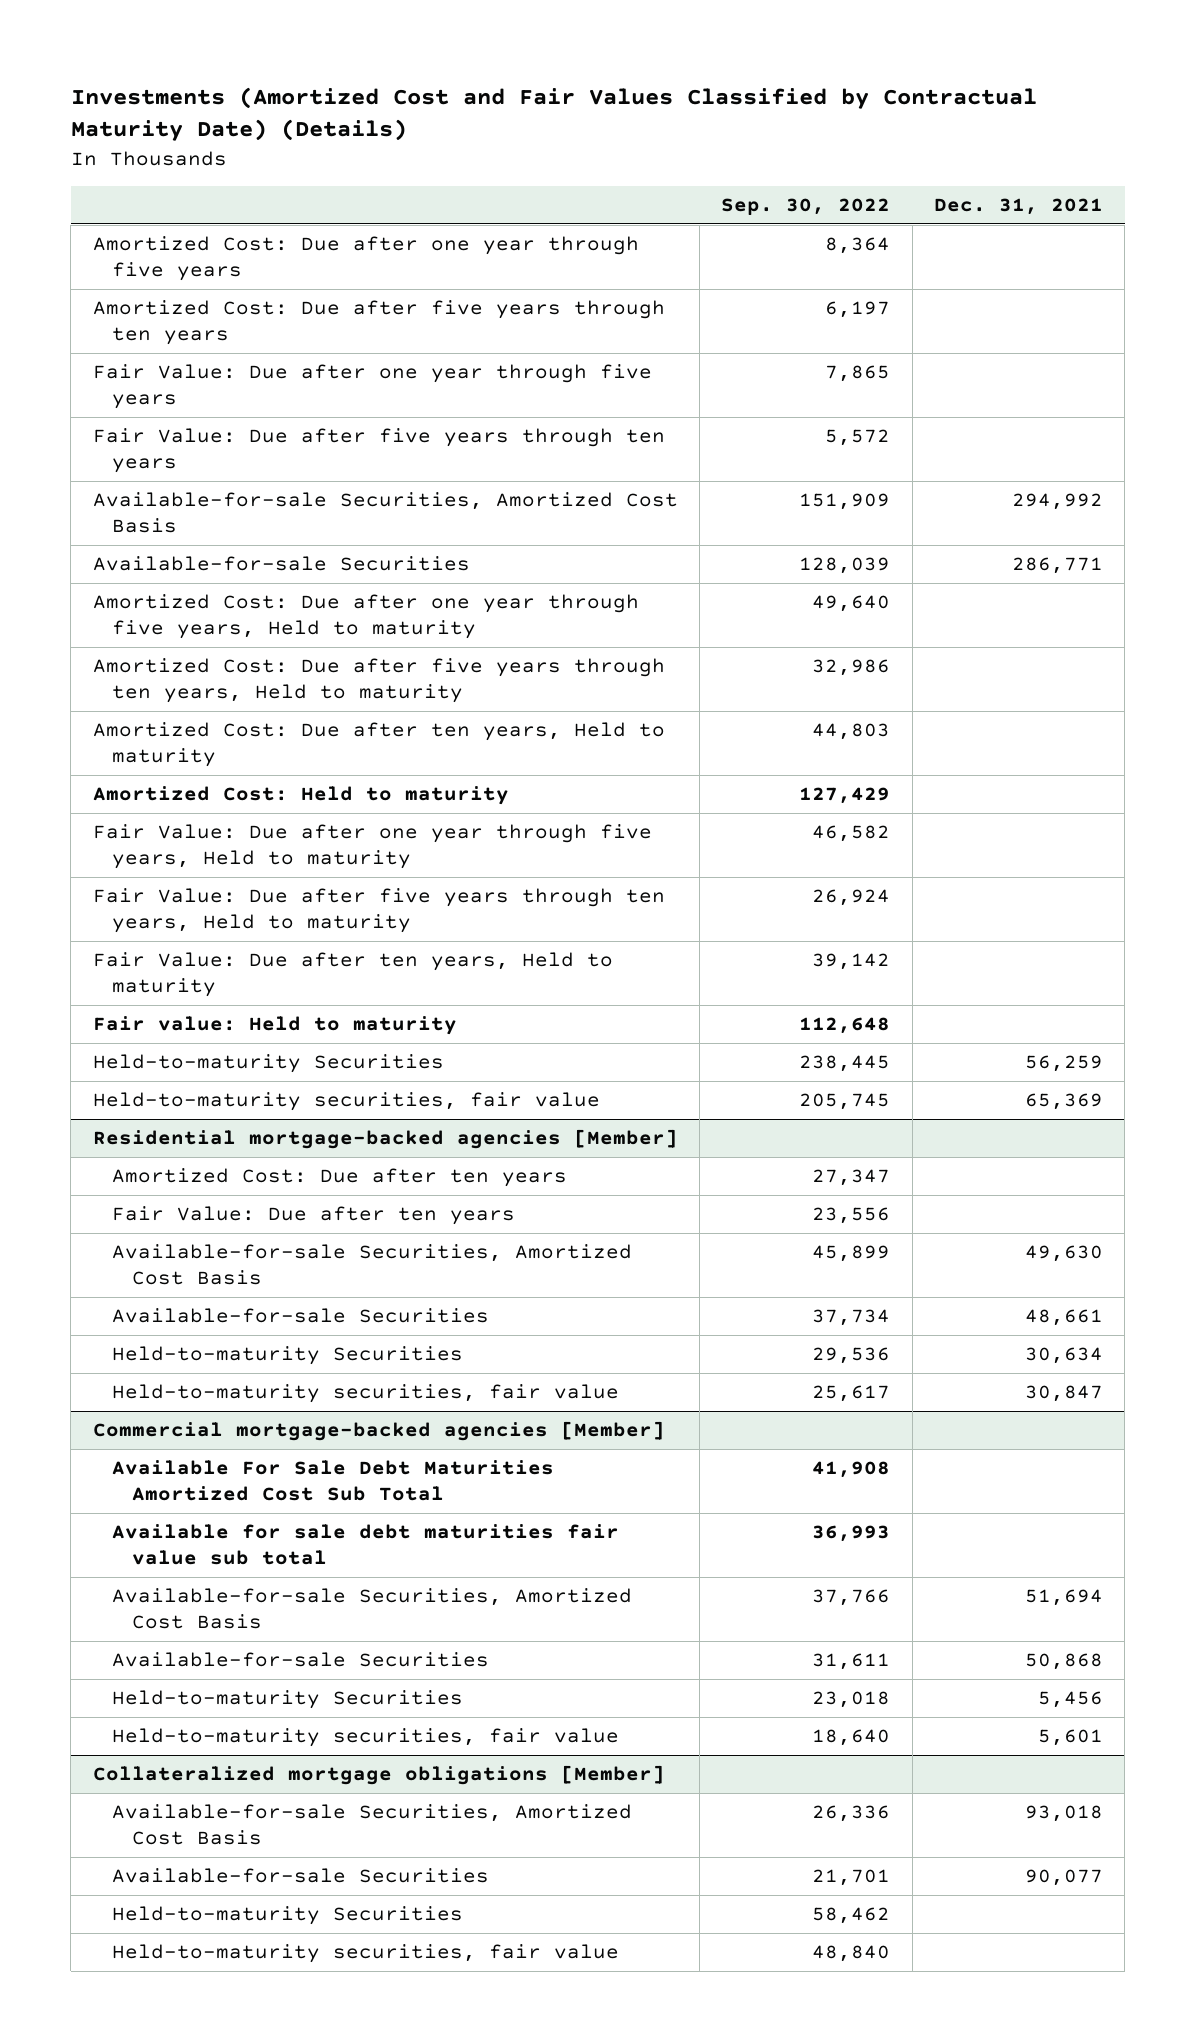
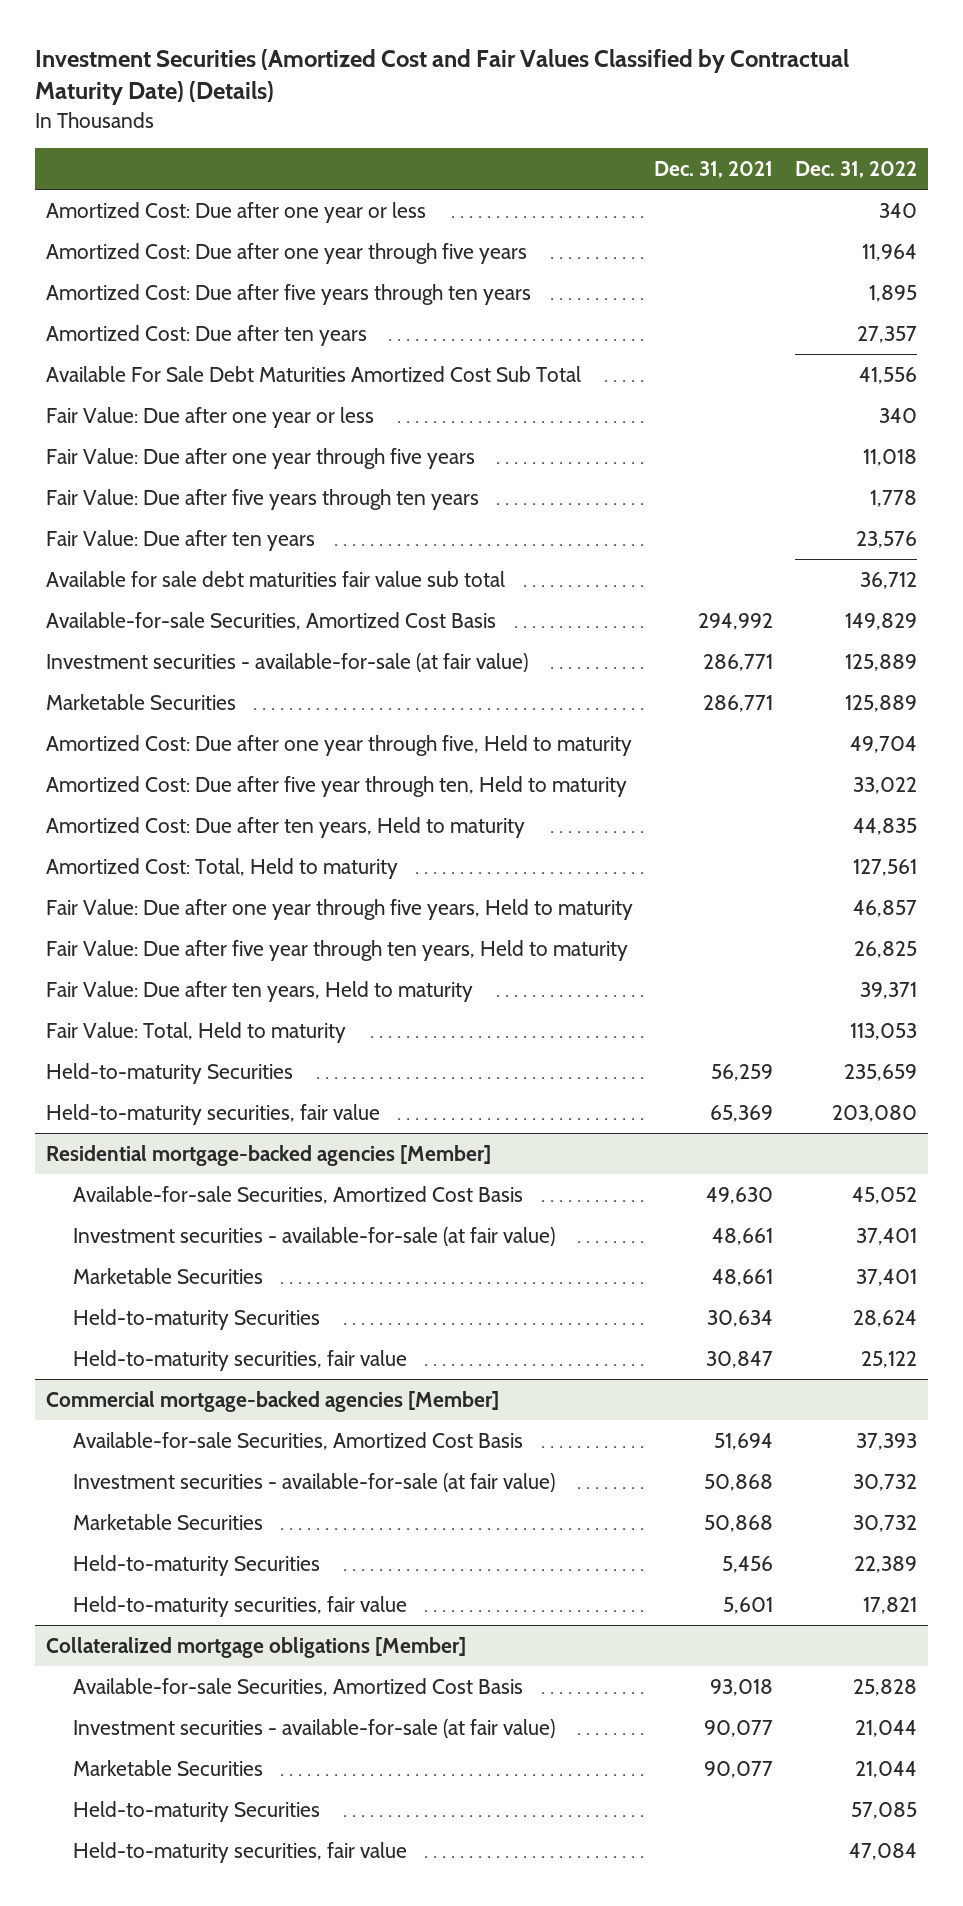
[70,86,1037,142] Investments (Amortized Cost and Fair Values Classified by Contractual Maturity Date) (Details) -> [34,49,849,106] Investment Securities (Amortized Cost and Fair Values Classified by Contractual Maturity Date) (Details)
[721,197,891,215] Sep. 30, 2022 -> none
none -> [795,161,918,179] Dec. 31, 2022
none -> [45,201,426,223] Amortized Cost: Due after one year or less
none -> [45,324,367,346] Amortized Cost: Due after ten years
none -> [45,365,581,382] Available For Sale Debt Maturities Amortized Cost Sub Total
none -> [45,406,374,428] Fair Value: Due after one year or less
none -> [45,529,315,551] Fair Value: Due after ten years
none -> [45,570,505,587] Available for sale debt maturities fair value sub total
[92,556,470,572] Available-for-sale Securities -> [45,652,528,672] Investment securities - available-for-sale (at fair value)
none -> [45,693,236,710] Marketable Securities
[92,594,639,640] Amortized Cost: Due after one year through five years, Held to maturity -> [45,734,632,756] Amortized Cost: Due after one year through five, Held to maturity
[92,658,665,704] Amortized Cost: Due after five years through ten years, Held to maturity -> [45,775,627,797] Amortized Cost: Due after five year through ten, Held to maturity
[92,786,509,806] Amortized Cost: Held to maturity -> [45,857,398,879] Amortized Cost: Total, Held to maturity
[92,888,665,934] Fair Value: Due after five years through ten years, Held to maturity -> [45,939,628,961] Fair Value: Due after five year through ten years, Held to maturity
[92,1016,457,1036] Fair value: Held to maturity -> [45,1021,346,1043] Fair Value: Total, Held to maturity
[112,1168,568,1188] Amortized Cost: Due after ten years -> none
[112,1206,516,1226] Fair Value: Due after ten years -> none
[112,1308,490,1324] Available-for-sale Securities -> [73,1226,556,1246] Investment securities - available-for-sale (at fair value)
none -> [73,1267,264,1284] Marketable Securities
[112,1460,555,1502] Available For Sale Debt Maturities Amortized Cost Sub Total -> none
[112,1524,620,1566] Available for sale debt maturities fair value sub total -> none
[112,1652,490,1668] Available-for-sale Securities -> [73,1472,556,1492] Investment securities - available-for-sale (at fair value)
none -> [73,1513,264,1530] Marketable Securities
[112,1868,490,1884] Available-for-sale Securities -> [73,1718,556,1738] Investment securities - available-for-sale (at fair value)
none -> [73,1759,264,1776] Marketable Securities

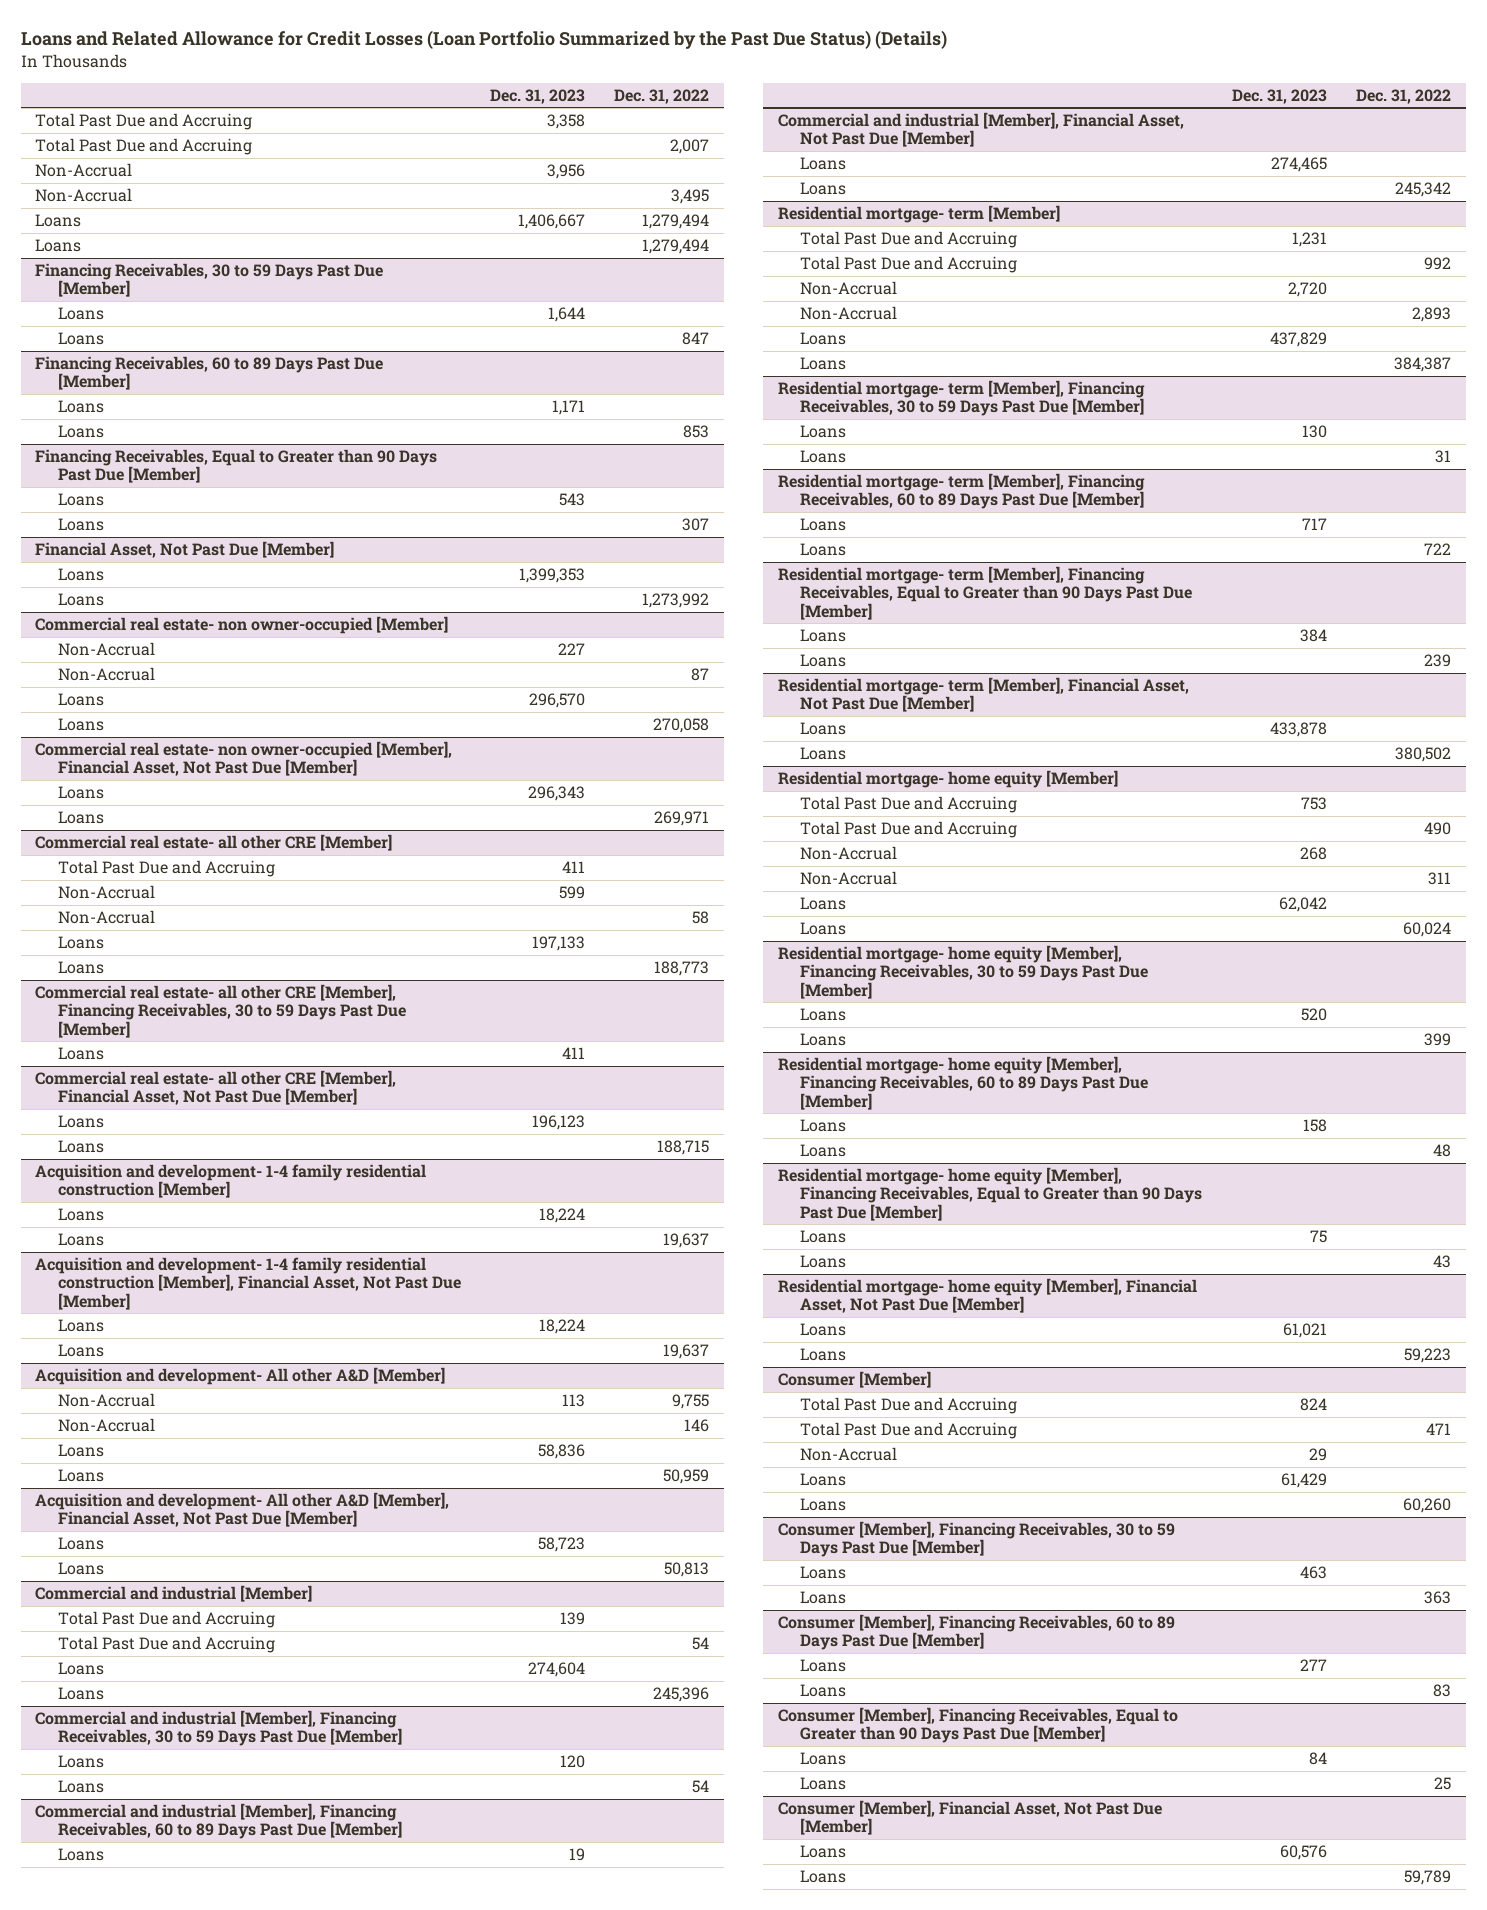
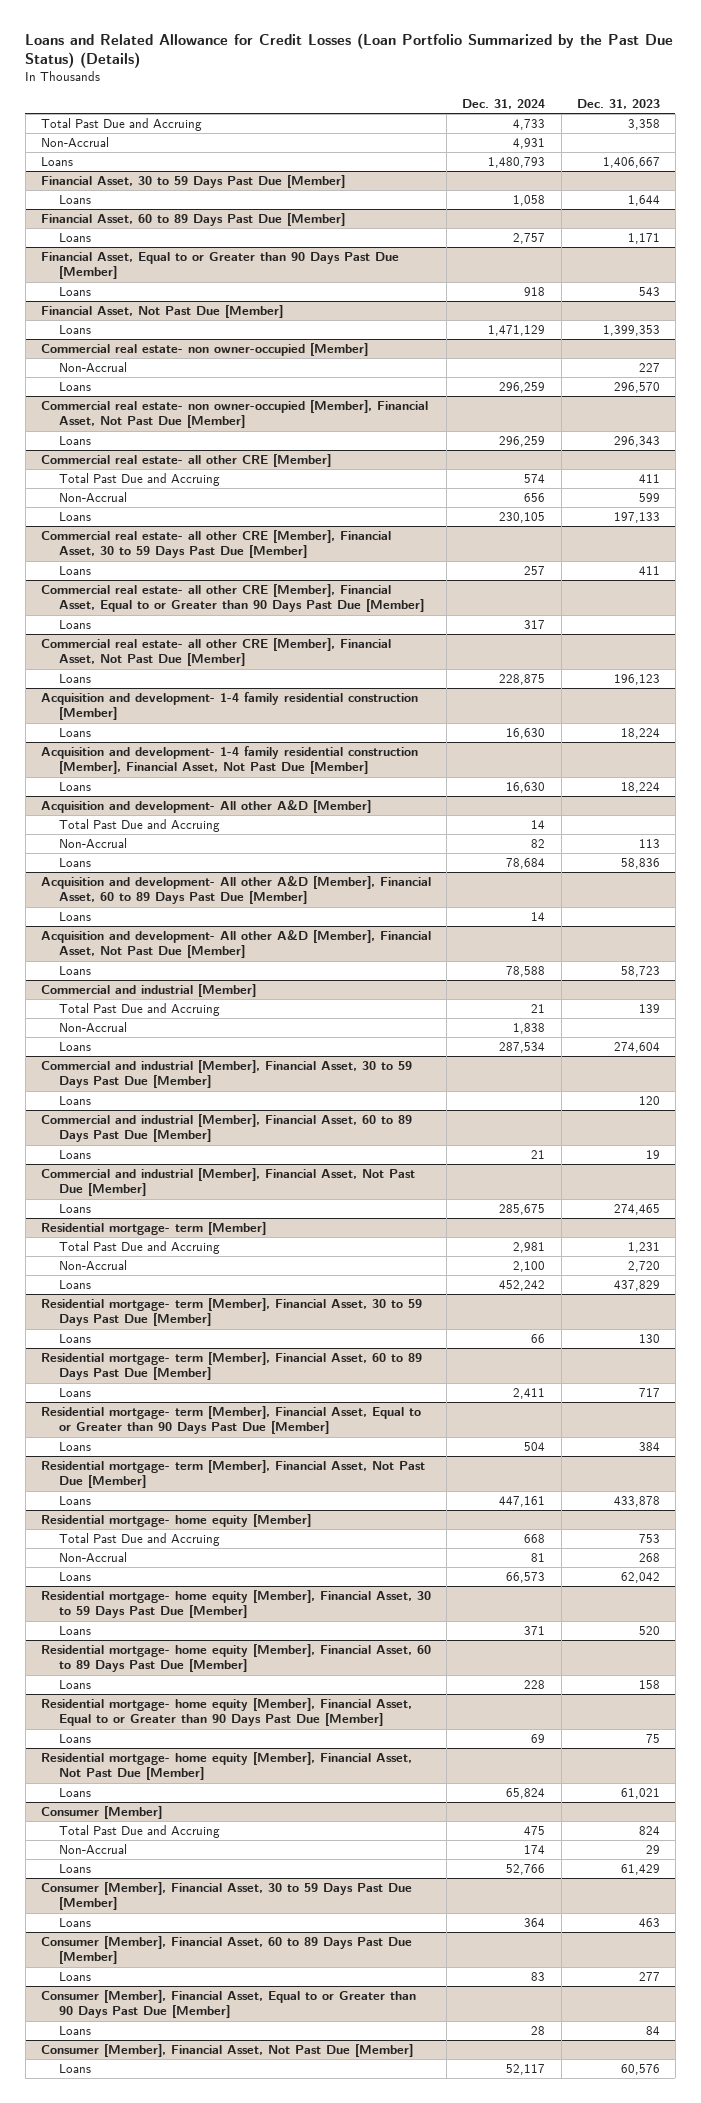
[614,88,710,104] Dec. 31, 2022 -> none
none -> [462,98,546,109] Dec. 31, 2024
[35,138,253,156] Total Past Due and Accruing -> none
[35,163,133,178] Non-Accrual -> none
[35,239,82,253] Loans -> none
[35,263,384,298] Financing Receivables, 30 to 59 Days Past Due [Member] -> [40,175,345,189] Financial Asset, 30 to 59 Days Past Due [Member]
[58,332,105,346] Loans -> none
[35,356,384,391] Financing Receivables, 60 to 89 Days Past Due [Member] -> [40,213,345,227] Financial Asset, 60 to 89 Days Past Due [Member]
[58,425,105,439] Loans -> none
[35,449,438,484] Financing Receivables, Equal to Greater than 90 Days Past Due [Member] -> [40,252,399,280] Financial Asset, Equal to or Greater than 90 Days Past Due [Member]
[58,518,105,532] Loans -> none
[58,593,105,607] Loans -> none
[58,667,156,682] Non-Accrual -> none
[58,718,105,732] Loans -> none
[58,811,105,825] Loans -> none
[58,910,156,925] Non-Accrual -> none
[58,961,105,975] Loans -> none
[35,984,407,1038] Commercial real estate- all other CRE [Member], Financing Receivables, 30 to 59 Days Past Due [Member] -> [40,530,391,559] Commercial real estate- all other CRE [Member], Financial Asset, 30 to 59 Days Past Due [Member]
none -> [40,584,424,613] Commercial real estate- all other CRE [Member], Financial Asset, Equal to or Greater than 90 Days Past Due [Member]
none -> [58,620,91,630] Loans
[58,1140,105,1154] Loans -> none
[58,1233,105,1247] Loans -> none
[58,1344,105,1358] Loans -> none
none -> [58,819,220,833] Total Past Due and Accruing
[58,1418,156,1433] Non-Accrual -> none
[58,1469,105,1483] Loans -> none
none -> [40,876,431,905] Acquisition and development- All other A&D [Member], Financial Asset, 60 to 89 Days Past Due [Member]
none -> [58,912,91,922] Loans
[58,1562,105,1576] Loans -> none
[58,1636,276,1654] Total Past Due and Accruing -> none
none -> [58,1022,127,1033] Non-Accrual
[58,1687,105,1701] Loans -> none
[35,1710,403,1747] Commercial and industrial [Member], Financing Receivables, 30 to 59 Days Past Due [Member] -> [40,1060,412,1089] Commercial and industrial [Member], Financial Asset, 30 to 59 Days Past Due [Member]
[58,1780,105,1794] Loans -> none
[35,1803,403,1840] Commercial and industrial [Member], Financing Receivables, 60 to 89 Days Past Due [Member] -> [40,1114,412,1143] Commercial and industrial [Member], Financial Asset, 60 to 89 Days Past Due [Member]
[800,182,847,196] Loans -> none
[800,256,1018,274] Total Past Due and Accruing -> none
[800,306,898,321] Non-Accrual -> none
[800,357,847,371] Loans -> none
[777,380,1145,417] Residential mortgage- term [Member], Financing Receivables, 30 to 59 Days Past Due [Member] -> [40,1298,422,1327] Residential mortgage- term [Member], Financial Asset, 30 to 59 Days Past Due [Member]
[800,450,847,464] Loans -> none
[777,473,1145,510] Residential mortgage- term [Member], Financing Receivables, 60 to 89 Days Past Due [Member] -> [40,1352,422,1381] Residential mortgage- term [Member], Financial Asset, 60 to 89 Days Past Due [Member]
[800,543,847,557] Loans -> none
[777,566,1193,620] Residential mortgage- term [Member], Financing Receivables, Equal to Greater than 90 Days Past Due [Member] -> [40,1406,421,1435] Residential mortgage- term [Member], Financial Asset, Equal to or Greater than 90 Days Past Due [Member]
[800,654,847,668] Loans -> none
[800,747,847,761] Loans -> none
[800,821,1018,839] Total Past Due and Accruing -> none
[800,871,898,886] Non-Accrual -> none
[800,922,847,936] Loans -> none
[777,945,1149,999] Residential mortgage- home equity [Member], Financing Receivables, 30 to 59 Days Past Due [Member] -> [40,1590,431,1619] Residential mortgage- home equity [Member], Financial Asset, 30 to 59 Days Past Due [Member]
[800,1033,847,1047] Loans -> none
[777,1056,1149,1110] Residential mortgage- home equity [Member], Financing Receivables, 60 to 89 Days Past Due [Member] -> [40,1644,431,1673] Residential mortgage- home equity [Member], Financial Asset, 60 to 89 Days Past Due [Member]
[800,1144,847,1158] Loans -> none
[777,1167,1203,1221] Residential mortgage- home equity [Member], Financing Receivables, Equal to Greater than 90 Days Past Due [Member] -> [40,1698,412,1727] Residential mortgage- home equity [Member], Financial Asset, Equal to or Greater than 90 Days Past Due [Member]
[800,1255,847,1269] Loans -> none
[800,1348,847,1362] Loans -> none
[800,1422,1018,1440] Total Past Due and Accruing -> none
[800,1498,847,1512] Loans -> none
[777,1521,1175,1558] Consumer [Member], Financing Receivables, 30 to 59 Days Past Due [Member] -> [40,1882,412,1911] Consumer [Member], Financial Asset, 30 to 59 Days Past Due [Member]
[800,1591,847,1605] Loans -> none
[777,1614,1175,1651] Consumer [Member], Financing Receivables, 60 to 89 Days Past Due [Member] -> [40,1936,412,1965] Consumer [Member], Financial Asset, 60 to 89 Days Past Due [Member]
[800,1684,847,1698] Loans -> none
[777,1707,1178,1744] Consumer [Member], Financing Receivables, Equal to Greater than 90 Days Past Due [Member] -> [40,1990,416,2019] Consumer [Member], Financial Asset, Equal to or Greater than 90 Days Past Due [Member]
[800,1777,847,1791] Loans -> none
[800,1870,847,1884] Loans -> none

